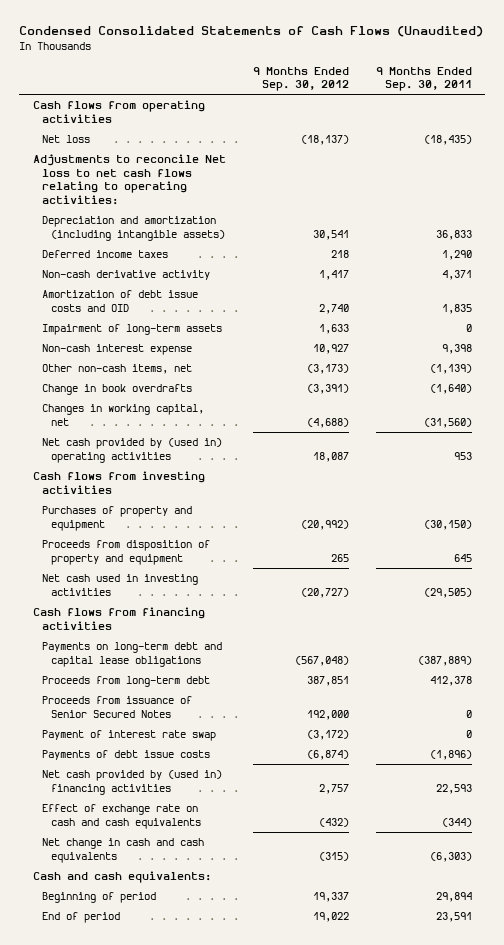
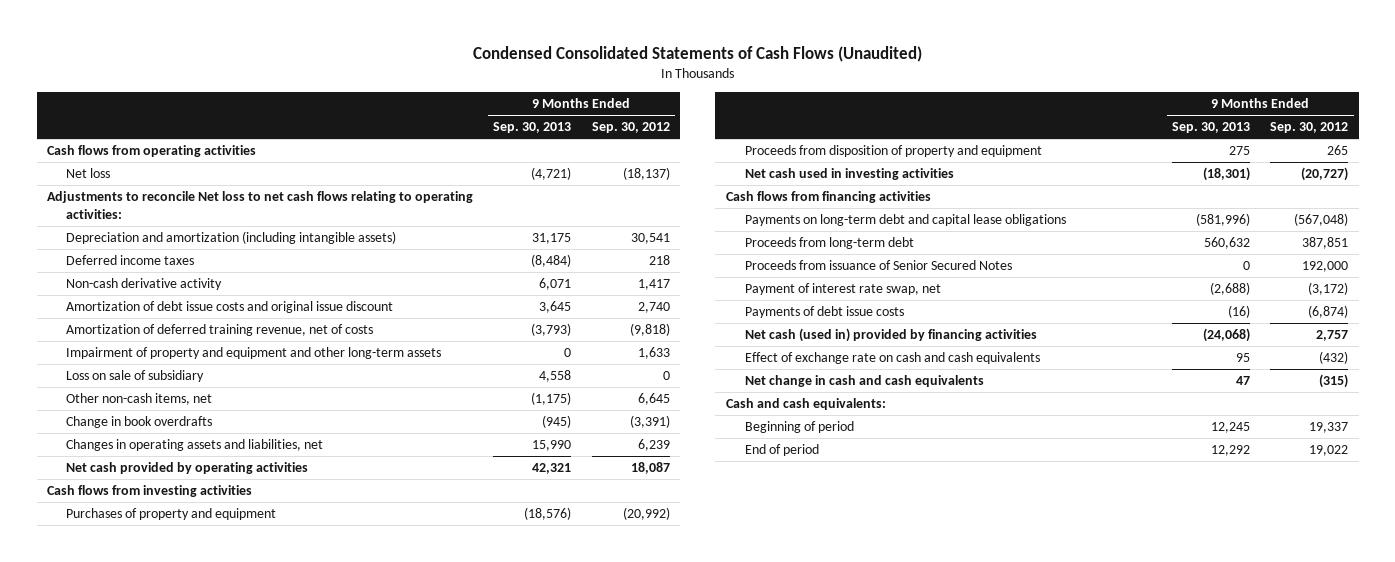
[375,66,472,92] 9 Months Ended Sep. 30, 2011 -> none
none -> [493,122,572,134] Sep. 30, 2013
[41,344,192,356] Non-cash interest expense -> none
[41,290,198,312] Amortization of debt issue costs and OID -> [66,301,394,314] Amortization of debt issue costs and original issue discount
none -> [66,324,374,337] Amortization of deferred training revenue, net of costs
[41,324,222,336] Impairment of long-term assets -> [66,347,442,360] Impairment of property and equipment and other long-term assets
none -> [66,370,205,383] Loss on sale of subsidiary
[306,364,349,375] (3,173) -> [637,393,670,406] 6,645
[41,404,204,426] Changes in working capital, net -> [66,439,324,452] Changes in operating assets and liabilities, net
[306,417,349,428] (4,688) -> [637,439,670,452] 6,239
[41,438,222,463] Net cash provided by (used in) operating activities -> [66,462,309,475] Net cash provided by operating activities
[41,730,216,742] Payment of interest rate swap -> [744,283,941,296] Payment of interest rate swap, net
[41,770,222,795] Net cash provided by (used in) financing activities -> [744,328,1037,343] Net cash (used in) provided by financing activities

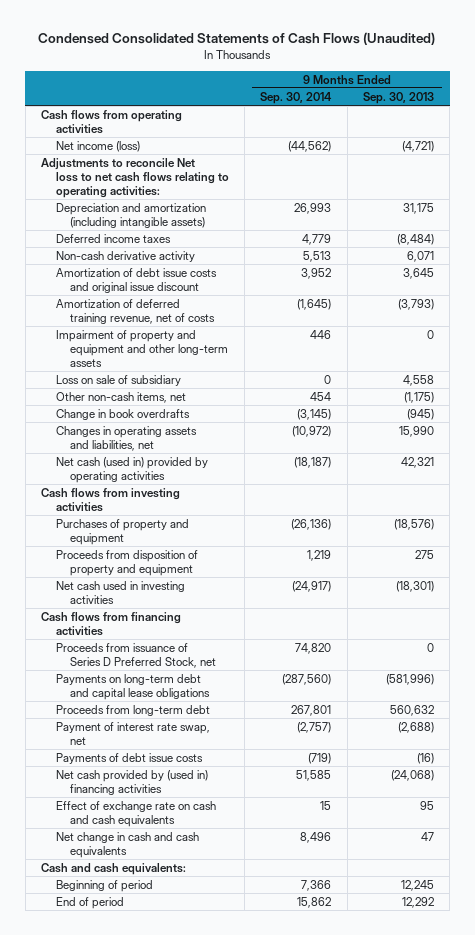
[591,122,670,134] Sep. 30, 2012 -> none
none -> [260,91,333,104] Sep. 30, 2014
[66,168,111,179] Net loss -> [55,140,140,152] Net income (loss)
[66,462,309,475] Net cash provided by operating activities -> [55,456,208,483] Net cash (used in) provided by operating activities
none -> [55,642,217,668] Proceeds from issuance of Series D Preferred Stock, net
[744,260,1012,271] Proceeds from issuance of Senior Secured Notes -> none
[744,328,1037,343] Net cash (used in) provided by financing activities -> [55,769,208,795] Net cash provided by (used in) financing activities

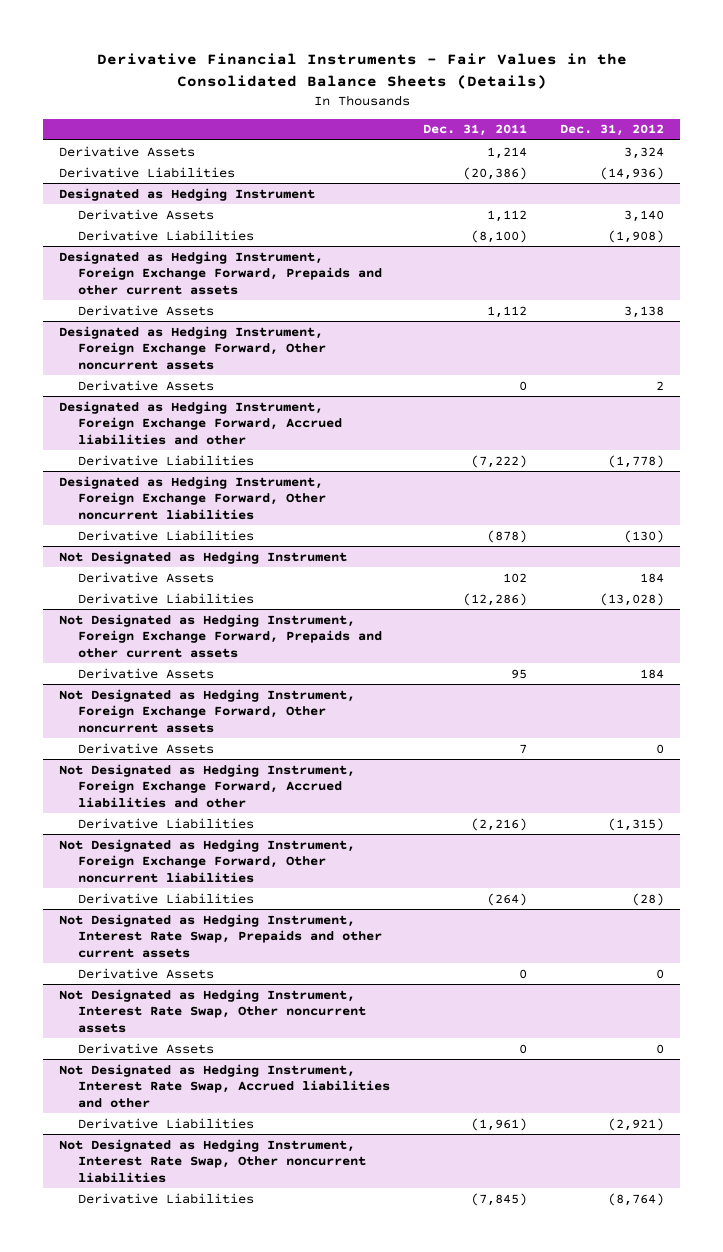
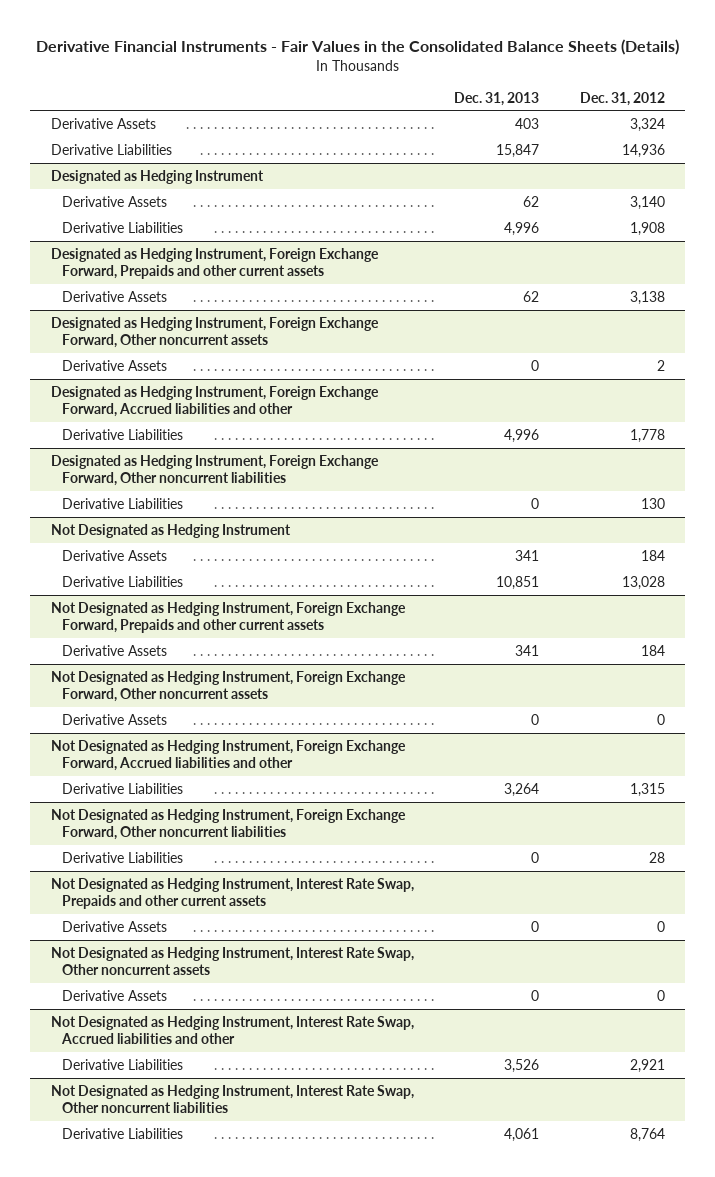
[423,124,528,137] Dec. 31, 2011 -> none
none -> [454,91,540,106] Dec. 31, 2013
[599,166,664,180] (14,936) -> [621,143,665,158] 14,936
[607,229,664,243] (1,908) -> [629,221,665,236] 1,908
[607,454,664,468] (1,778) -> [629,428,665,443] 1,778
[623,529,664,543] (130) -> [640,497,665,509] 130
[599,592,664,606] (13,028) -> [621,575,665,590] 13,028
[607,817,664,831] (1,315) -> [629,782,665,797] 1,315
[631,892,664,906] (28) -> [648,851,665,863] 28
[607,1117,664,1131] (2,921) -> [629,1058,665,1073] 2,921
[607,1192,664,1206] (8,764) -> [629,1127,665,1142] 8,764

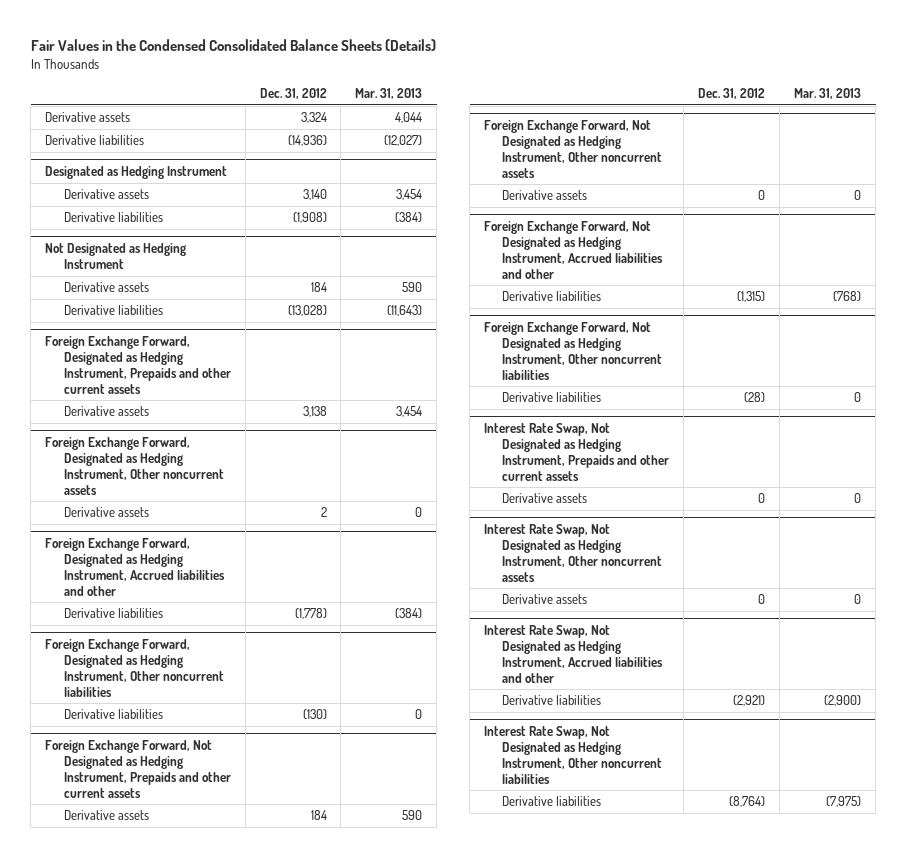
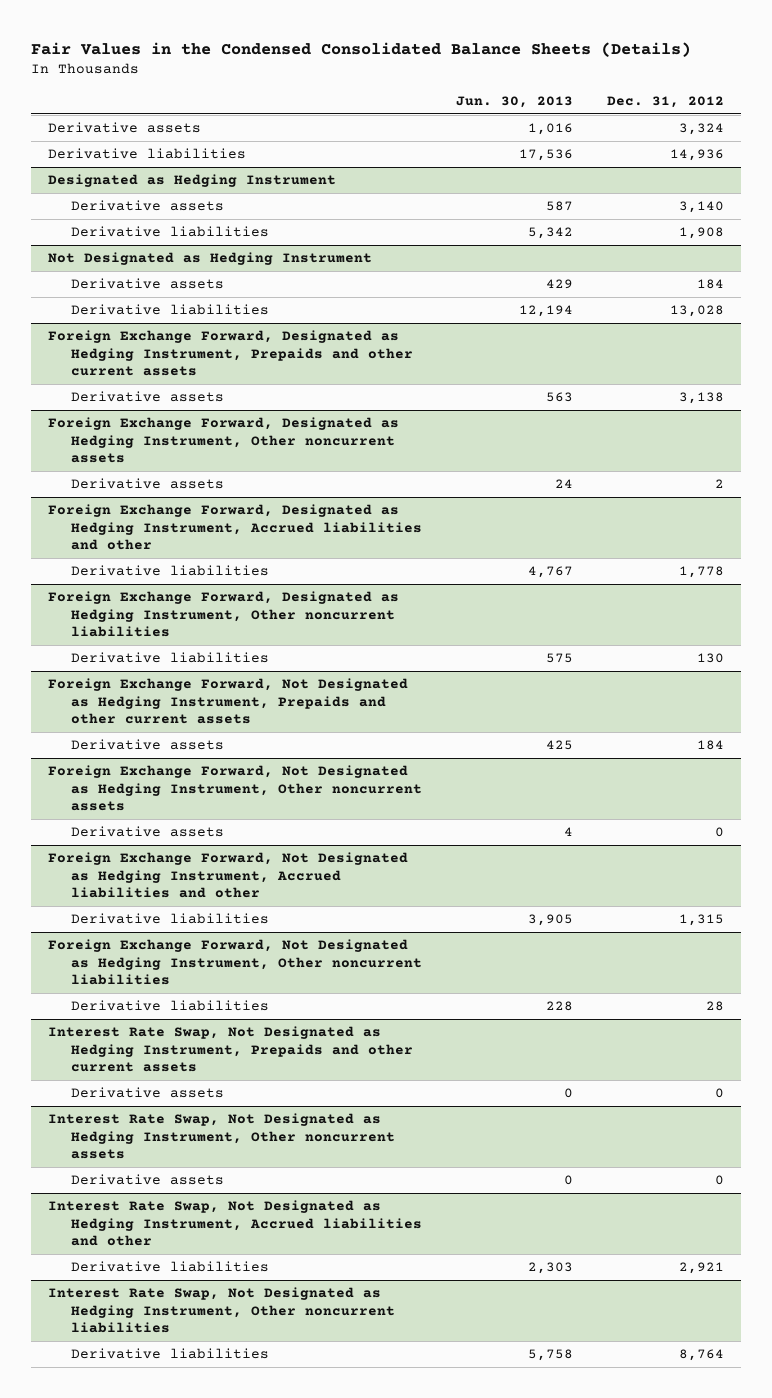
[355,87,423,99] Mar. 31, 2013 -> none
none -> [456,96,574,109] Jun. 30, 2013
[287,135,327,147] (14,936) -> [670,149,725,162] 14,936
[292,212,327,224] (1,908) -> [679,227,725,240] 1,908
[287,305,327,317] (13,028) -> [670,305,725,318] 13,028
[294,608,327,620] (1,778) -> [679,566,725,579] 1,778
[302,709,327,720] (130) -> [697,653,725,664] 130
[737,291,766,303] (1,315) -> [679,914,725,927] 1,315
[744,392,766,403] (28) -> [706,1001,725,1012] 28
[733,695,766,707] (2,921) -> [679,1262,725,1275] 2,921
[729,796,766,808] (8,764) -> [679,1349,725,1362] 8,764

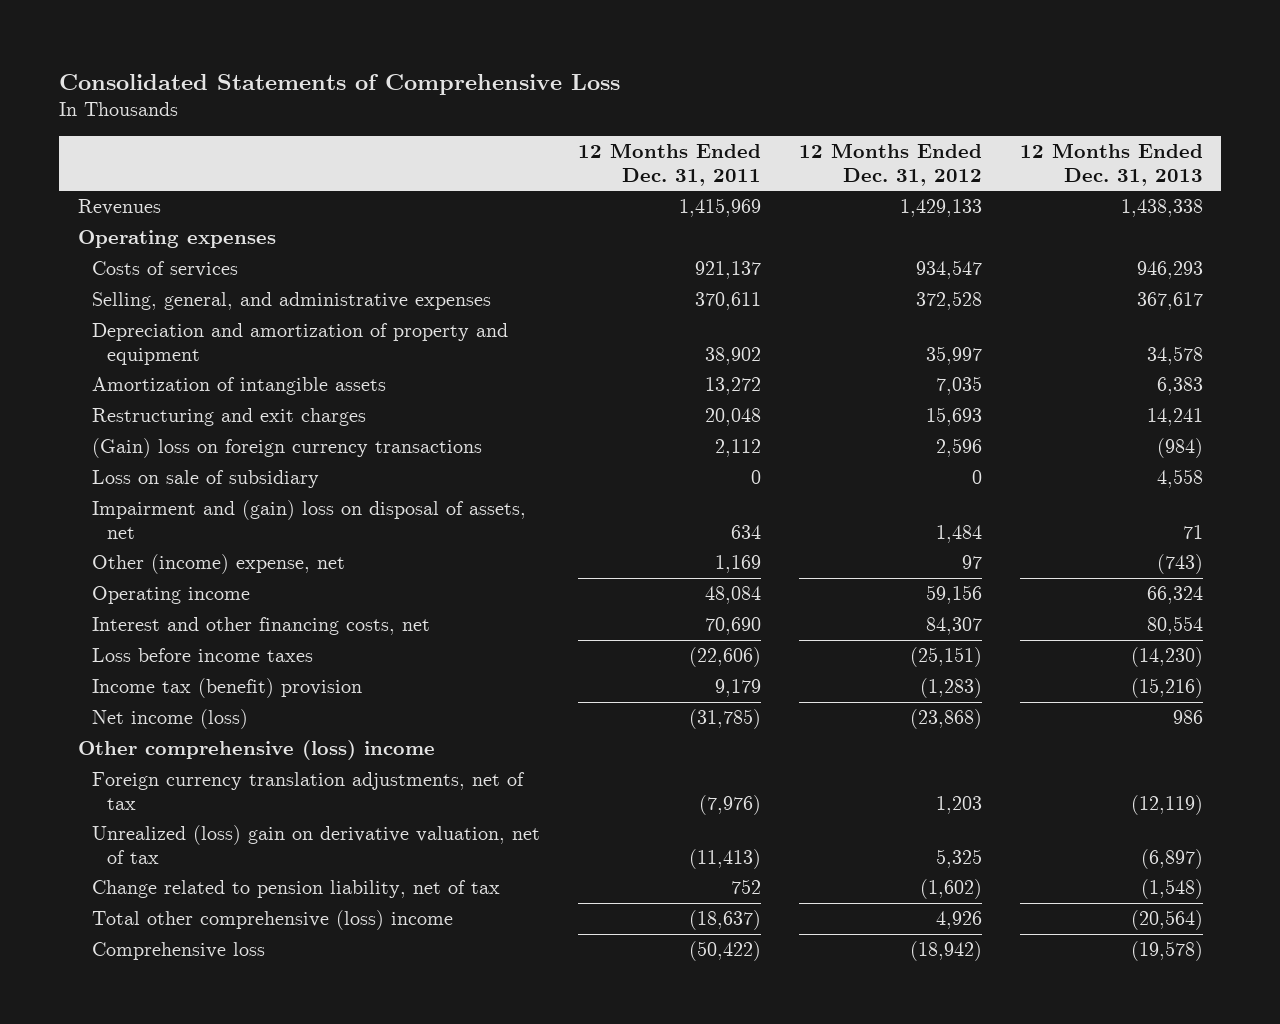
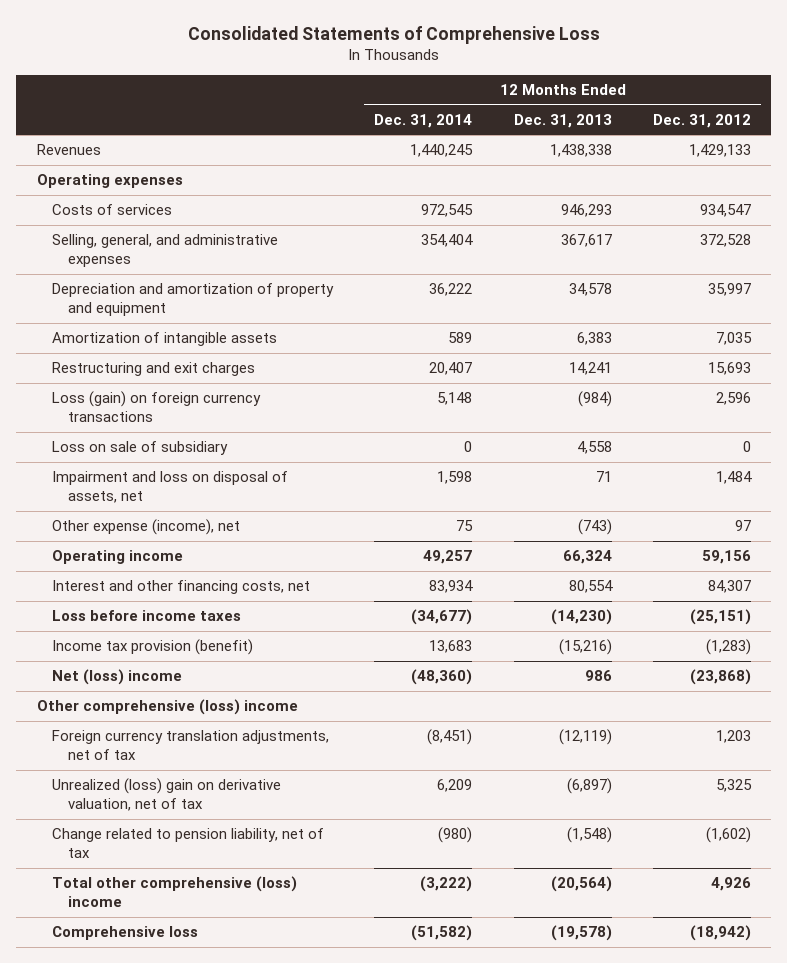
[577,143,761,186] 12 Months Ended Dec. 31, 2011 -> none
none -> [374,114,473,129] Dec. 31, 2014
[92,438,483,459] (Gain) loss on foreign currency transactions -> [52,391,262,423] Loss (gain) on foreign currency transactions
[92,500,527,539] Impairment and (gain) loss on disposal of assets, net -> [52,471,289,504] Impairment and loss on disposal of assets, net
[92,554,346,575] Other (income) expense, net -> [52,519,241,536] Other expense (income), net
[92,678,363,699] Income tax (benefit) provision -> [52,639,254,656] Income tax provision (benefit)
[92,709,249,730] Net income (loss) -> [52,669,183,686] Net (loss) income

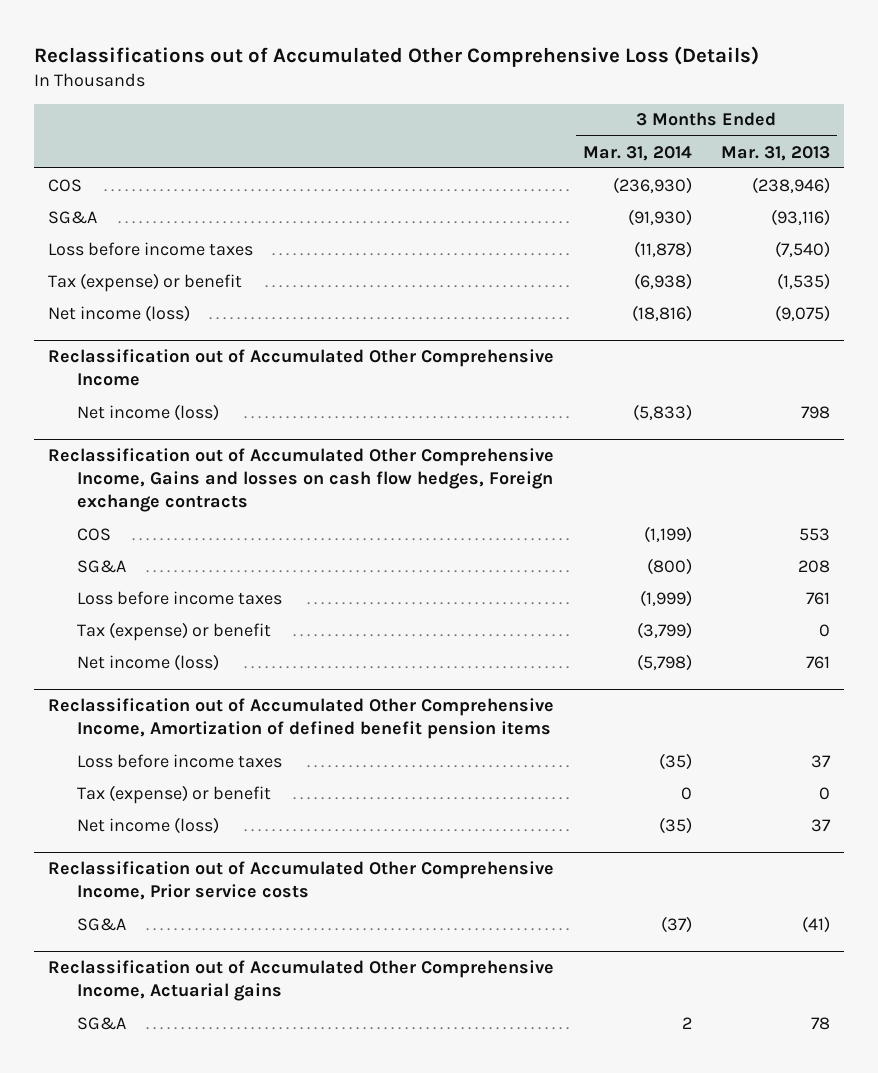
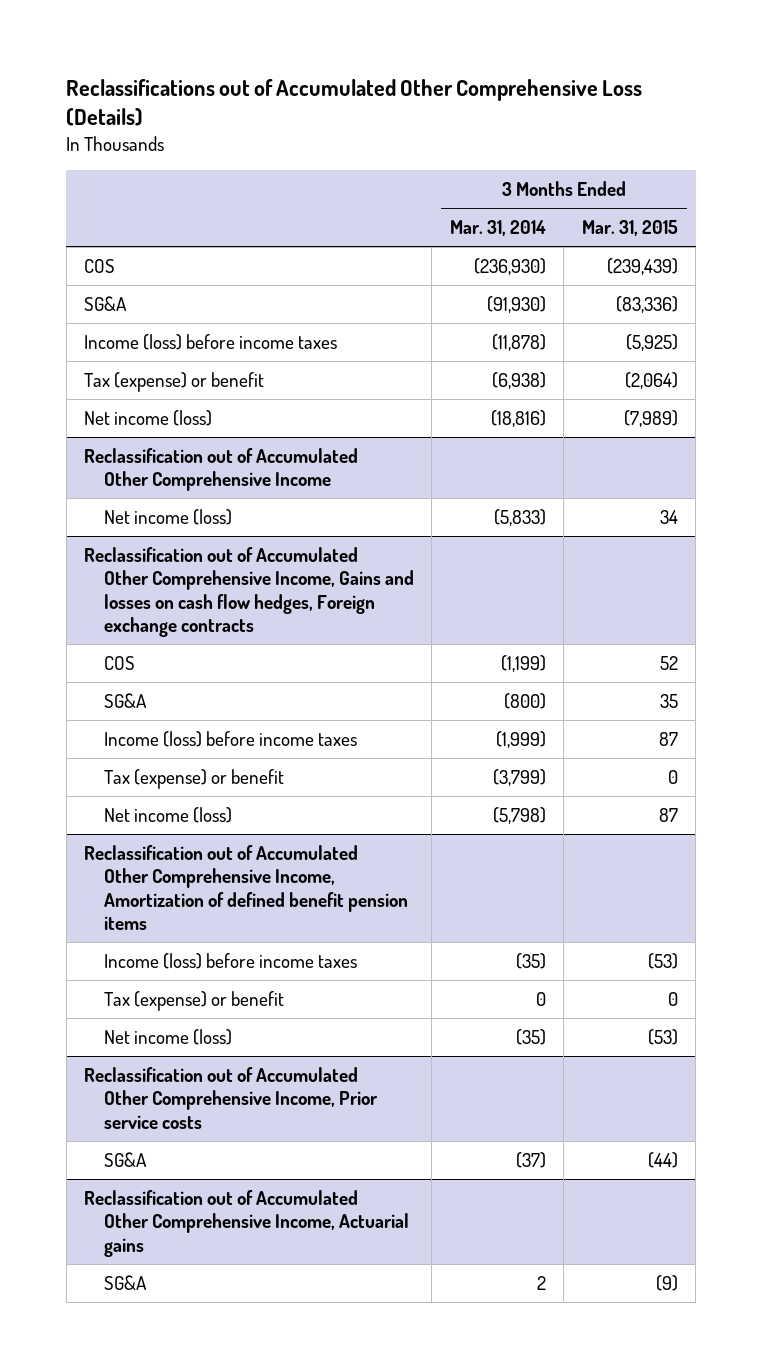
[720,145,830,161] Mar. 31, 2013 -> none
none -> [581,220,678,237] Mar. 31, 2015
[48,241,254,256] Loss before income taxes -> [84,333,338,350] Income (loss) before income taxes
[76,590,282,605] Loss before income taxes -> [103,730,357,747] Income (loss) before income taxes
[76,753,282,768] Loss before income taxes -> [103,952,357,969] Income (loss) before income taxes

